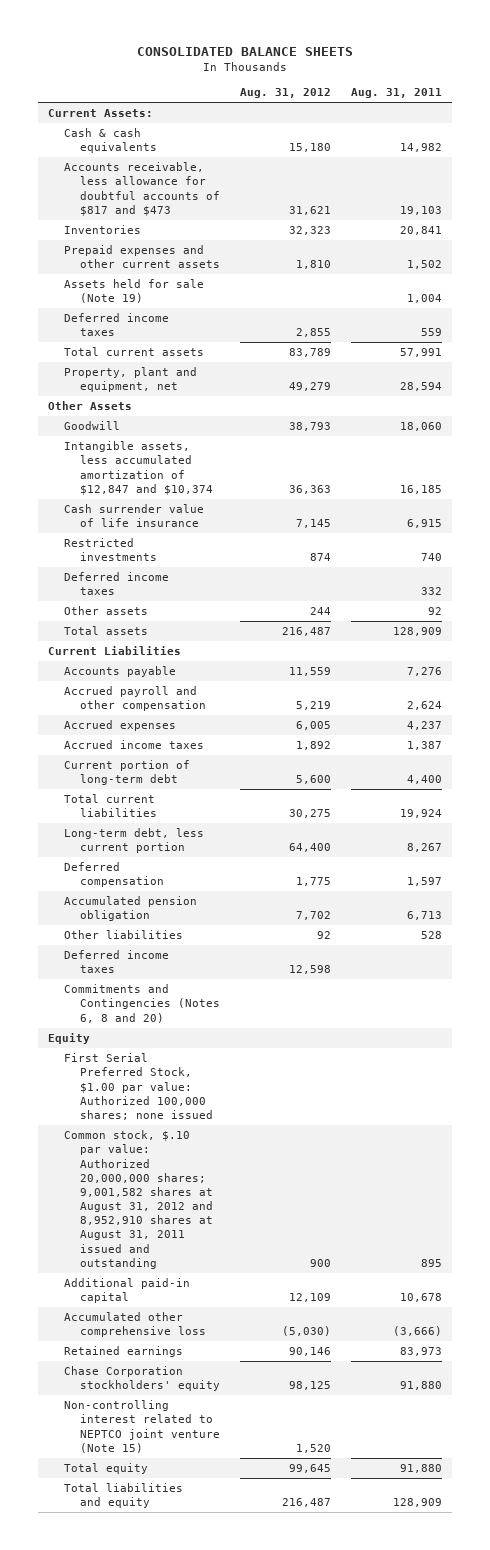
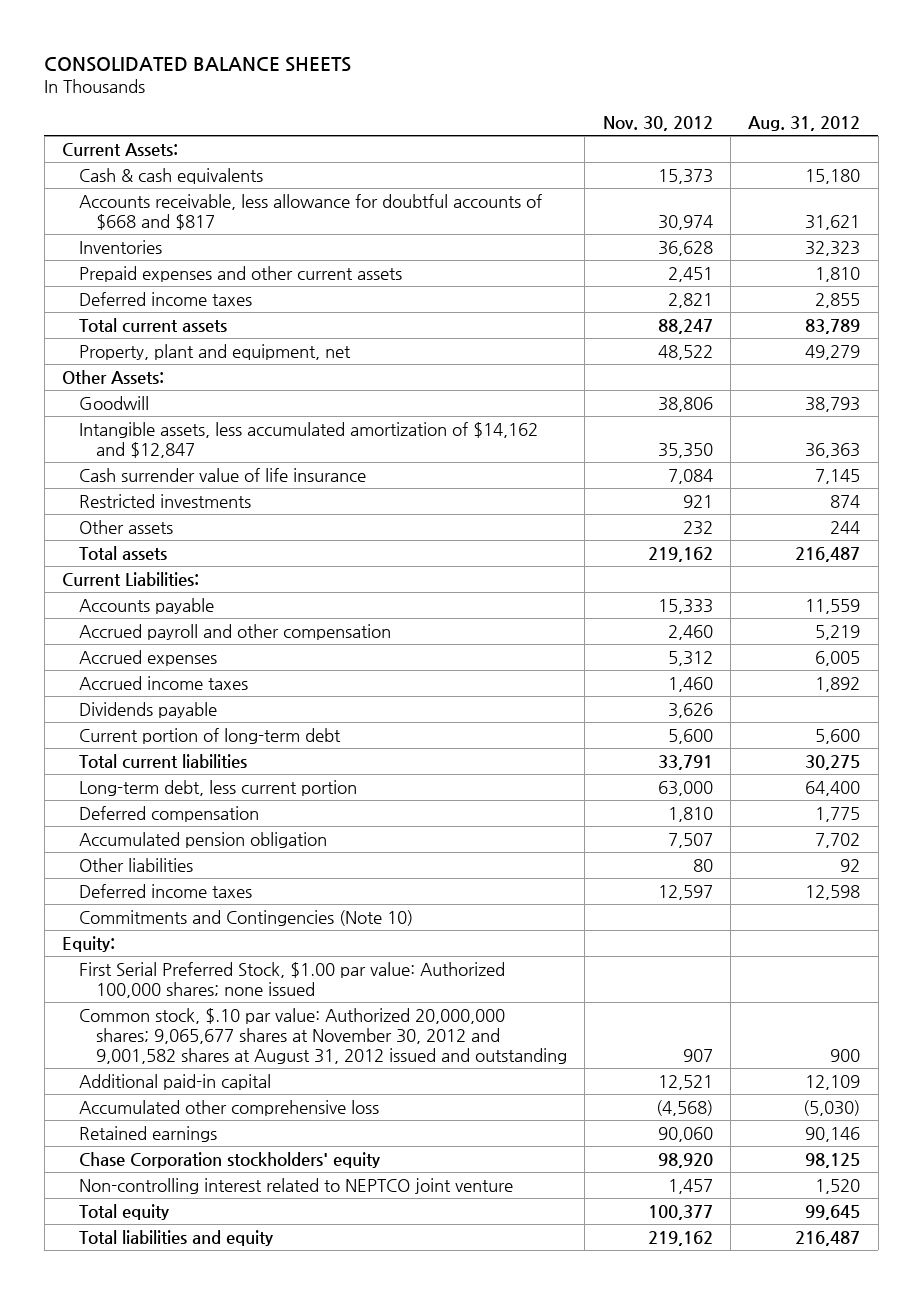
[350,88,442,99] Aug. 31, 2011 -> none
none -> [602,116,713,132] Nov. 30, 2012
[64,162,221,216] Accounts receivable, less allowance for doubtful accounts of $817 and $473 -> [79,193,543,230] Accounts receivable, less allowance for doubtful accounts of $668 and $817
[64,279,205,304] Assets held for sale (Note 19) -> none
[48,401,133,411] Other Assets -> [62,369,165,384] Other Assets:
[64,441,214,495] Intangible assets, less accumulated amortization of $12,847 and $10,374 -> [79,421,539,458] Intangible assets, less accumulated amortization of $14,162 and $12,847
[64,572,170,596] Deferred income taxes -> none
[48,646,182,656] Current Liabilities -> [62,571,200,586] Current Liabilities:
none -> [79,701,218,718] Dividends payable
[64,984,221,1023] Commitments and Contingencies (Notes 6, 8 and 20) -> [79,909,414,926] Commitments and Contingencies (Note 10)
[48,1033,91,1045] Equity -> [62,935,116,952] Equity:
[64,1130,214,1269] Common stock, $.10 par value: Authorized 20,000,000 shares; 9,001,582 shares at August 31, 2012 and 8,952,910 shares at August 31, 2011 issued and outstanding -> [79,1007,567,1064] Common stock, $.10 par value: Authorized 20,000,000 shares; 9,065,677 shares at November 30, 2012 and 9,001,582 shares at August 31, 2012 issued and outstanding
[64,1400,221,1453] Non-controlling interest related to NEPTCO joint venture (Note 15) -> [79,1177,514,1194] Non-controlling interest related to NEPTCO joint venture

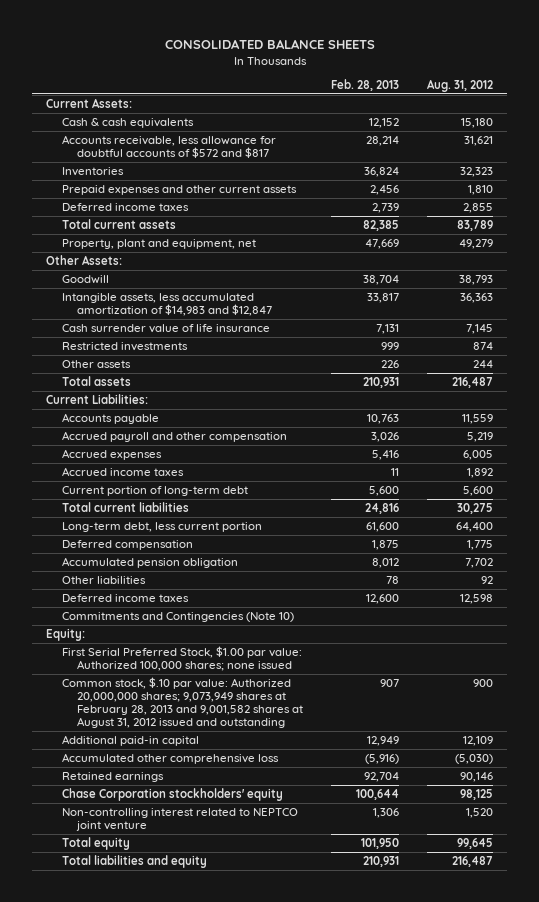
[602,116,713,132] Nov. 30, 2012 -> none
none -> [331,78,400,91] Feb. 28, 2013
[79,193,543,230] Accounts receivable, less allowance for doubtful accounts of $668 and $817 -> [61,134,276,159] Accounts receivable, less allowance for doubtful accounts of $572 and $817
[79,421,539,458] Intangible assets, less accumulated amortization of $14,162 and $12,847 -> [61,292,273,317] Intangible assets, less accumulated amortization of $14,983 and $12,847
[79,701,218,718] Dividends payable -> none
[79,1007,567,1064] Common stock, $.10 par value: Authorized 20,000,000 shares; 9,065,677 shares at November 30, 2012 and 9,001,582 shares at August 31, 2012 issued and outstanding -> [61,676,304,729] Common stock, $.10 par value: Authorized 20,000,000 shares; 9,073,949 shares at February 28, 2013 and 9,001,582 shares at August 31, 2012 issued and outstanding

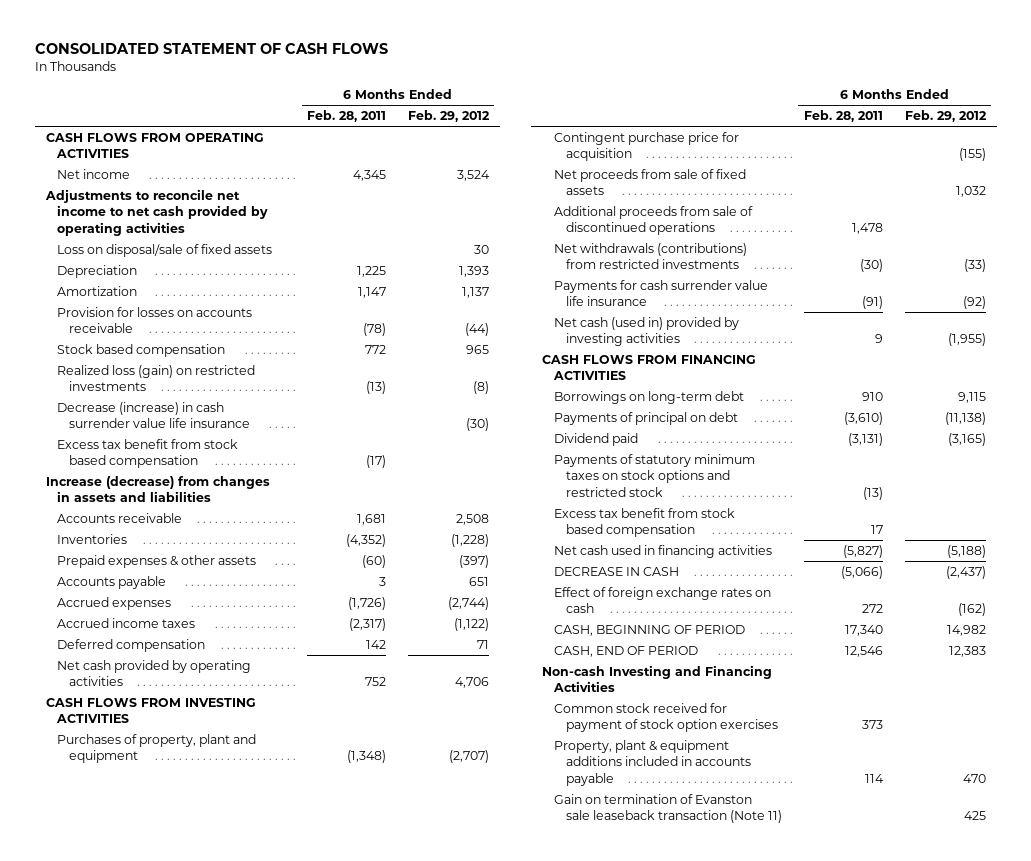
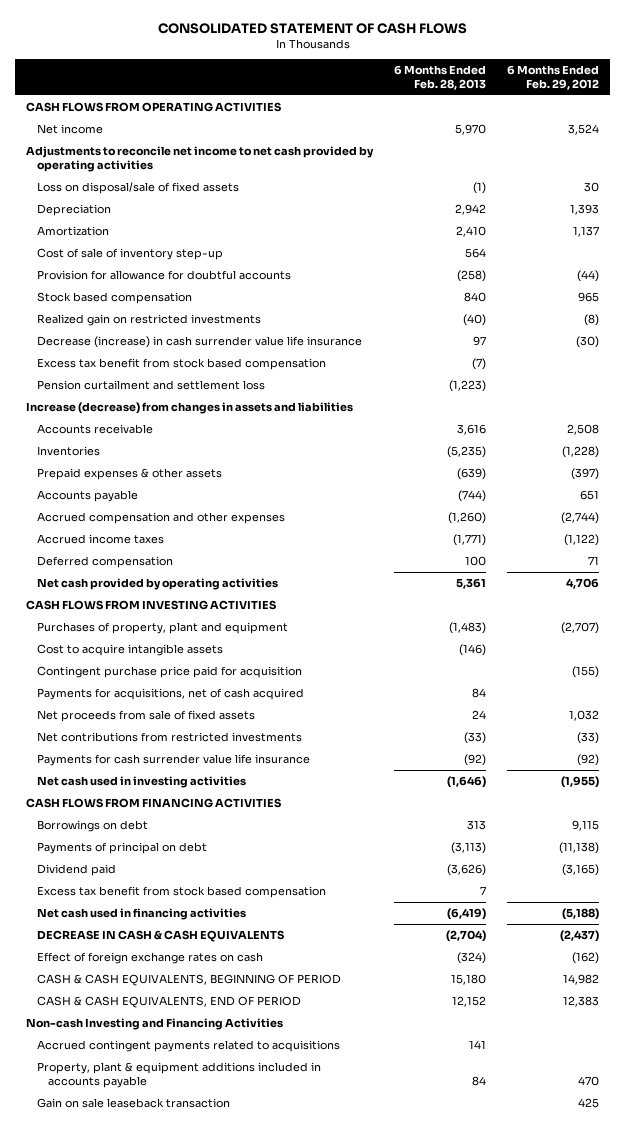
[307,110,387,123] Feb. 28, 2011 -> none
none -> [394,64,487,91] 6 Months Ended Feb. 28, 2013
none -> [36,248,223,261] Cost of sale of inventory step-up
[57,306,253,334] Provision for losses on accounts receivable -> [36,270,291,281] Provision for allowance for doubtful accounts
[57,364,256,392] Realized loss (gain) on restricted investments -> [36,314,261,327] Realized gain on restricted investments
none -> [36,380,265,391] Pension curtailment and settlement loss
[57,596,172,610] Accrued expenses -> [36,512,285,525] Accrued compensation and other expenses
none -> [36,644,223,657] Cost to acquire intangible assets
[554,131,740,162] Contingent purchase price for acquisition -> [36,666,302,679] Contingent purchase price paid for acquisition
none -> [36,688,304,701] Payments for acquisitions, net of cash acquired
[554,205,754,236] Additional proceeds from sale of discontinued operations -> none
[554,242,748,270] Net withdrawals (contributions) from restricted investments -> [36,732,302,743] Net contributions from restricted investments
[554,316,740,347] Net cash (used in) provided by investing activities -> [36,776,246,789] Net cash used in investing activities
[554,390,745,404] Borrowings on long-term debt -> [36,820,148,833] Borrowings on debt
[554,453,756,497] Payments of statutory minimum taxes on stock options and restricted stock -> none
[554,566,680,576] DECREASE IN CASH -> [36,930,284,943] DECREASE IN CASH & CASH EQUIVALENTS
[554,624,746,636] CASH, BEGINNING OF PERIOD -> [36,974,341,987] CASH & CASH EQUIVALENTS, BEGINNING OF PERIOD
[554,645,699,657] CASH, END OF PERIOD -> [36,996,301,1009] CASH & CASH EQUIVALENTS, END OF PERIOD
[554,702,778,733] Common stock received for payment of stock option exercises -> none
none -> [36,1040,340,1053] Accrued contingent payments related to acquisitions
[554,793,782,824] Gain on termination of Evanston sale leaseback transaction (Note 11) -> [36,1098,230,1109] Gain on sale leaseback transaction

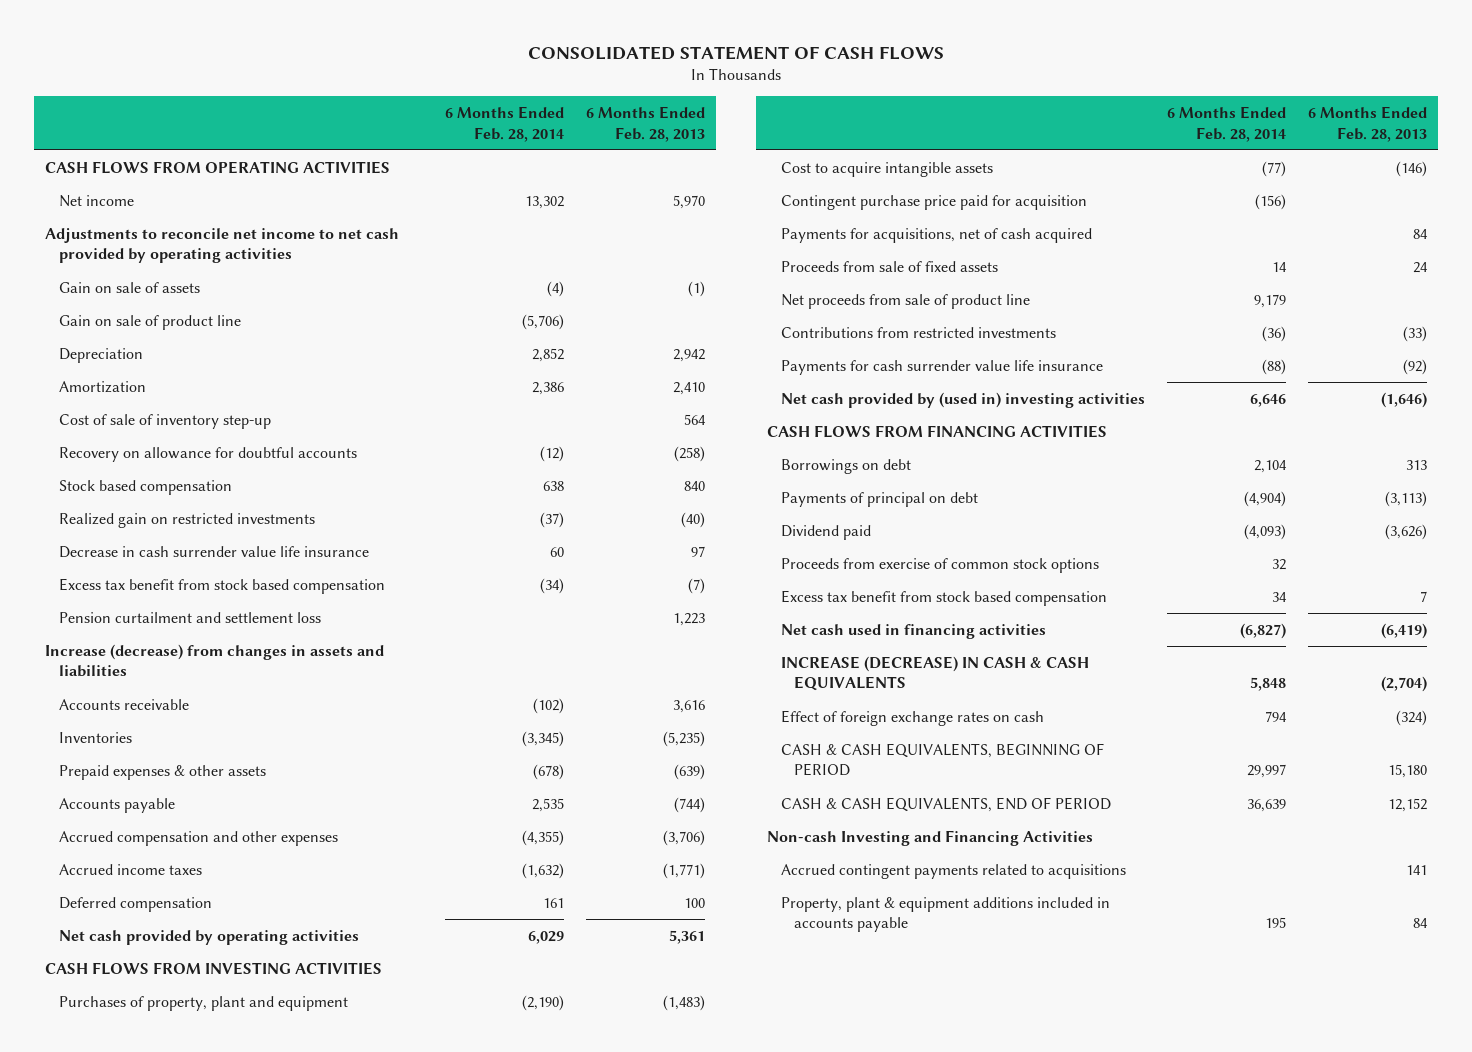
[507,64,600,91] 6 Months Ended Feb. 29, 2012 -> none
none -> [444,106,564,142] 6 Months Ended Feb. 28, 2014
[36,182,239,195] Loss on disposal/sale of fixed assets -> [58,281,200,293] Gain on sale of assets
none -> [58,314,241,330] Gain on sale of product line
[36,270,291,281] Provision for allowance for doubtful accounts -> [58,446,357,462] Recovery on allowance for doubtful accounts
[36,336,362,349] Decrease (increase) in cash surrender value life insurance -> [58,545,369,558] Decrease in cash surrender value life insurance
[449,380,487,393] (1,223) -> [672,612,705,626] 1,223
[448,512,487,525] (1,260) -> [662,829,705,846] (3,706)
[36,710,255,723] Net proceeds from sale of fixed assets -> [780,260,998,272] Proceeds from sale of fixed assets
none -> [780,293,1030,309] Net proceeds from sale of product line
[36,732,302,743] Net contributions from restricted investments -> [780,326,1056,338] Contributions from restricted investments
[36,776,246,789] Net cash used in investing activities -> [780,391,1145,408] Net cash provided by (used in) investing activities
none -> [780,557,1099,573] Proceeds from exercise of common stock options
[36,930,284,943] DECREASE IN CASH & CASH EQUIVALENTS -> [780,655,1089,692] INCREASE (DECREASE) IN CASH & CASH EQUIVALENTS
[36,1098,230,1109] Gain on sale leaseback transaction -> none

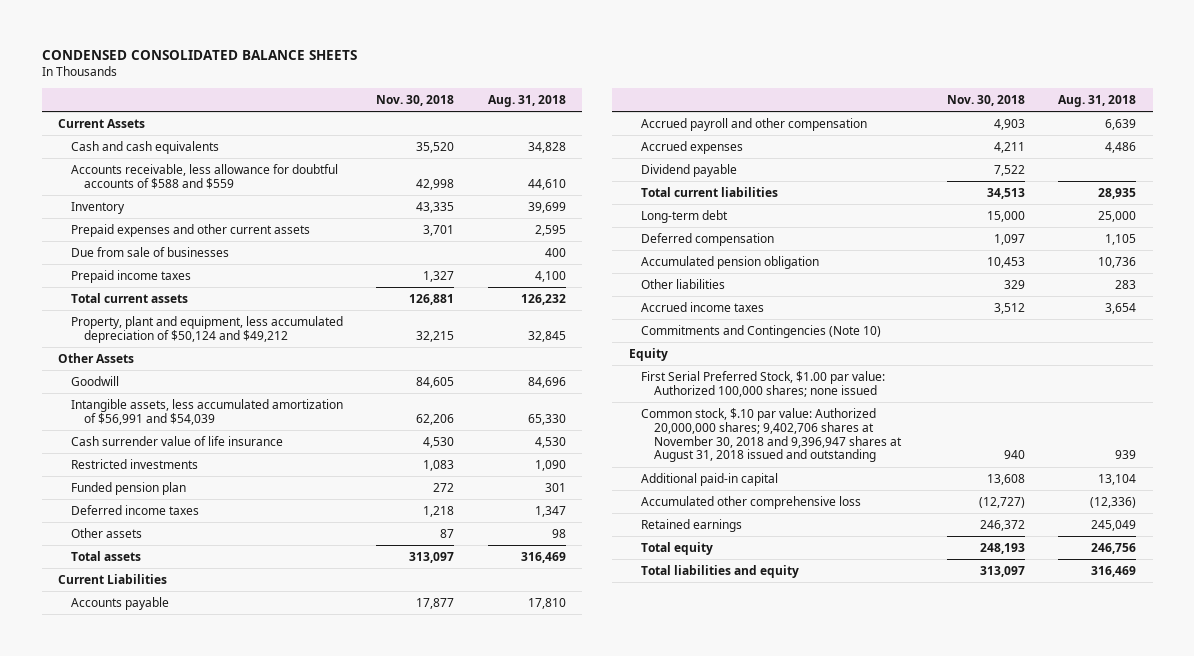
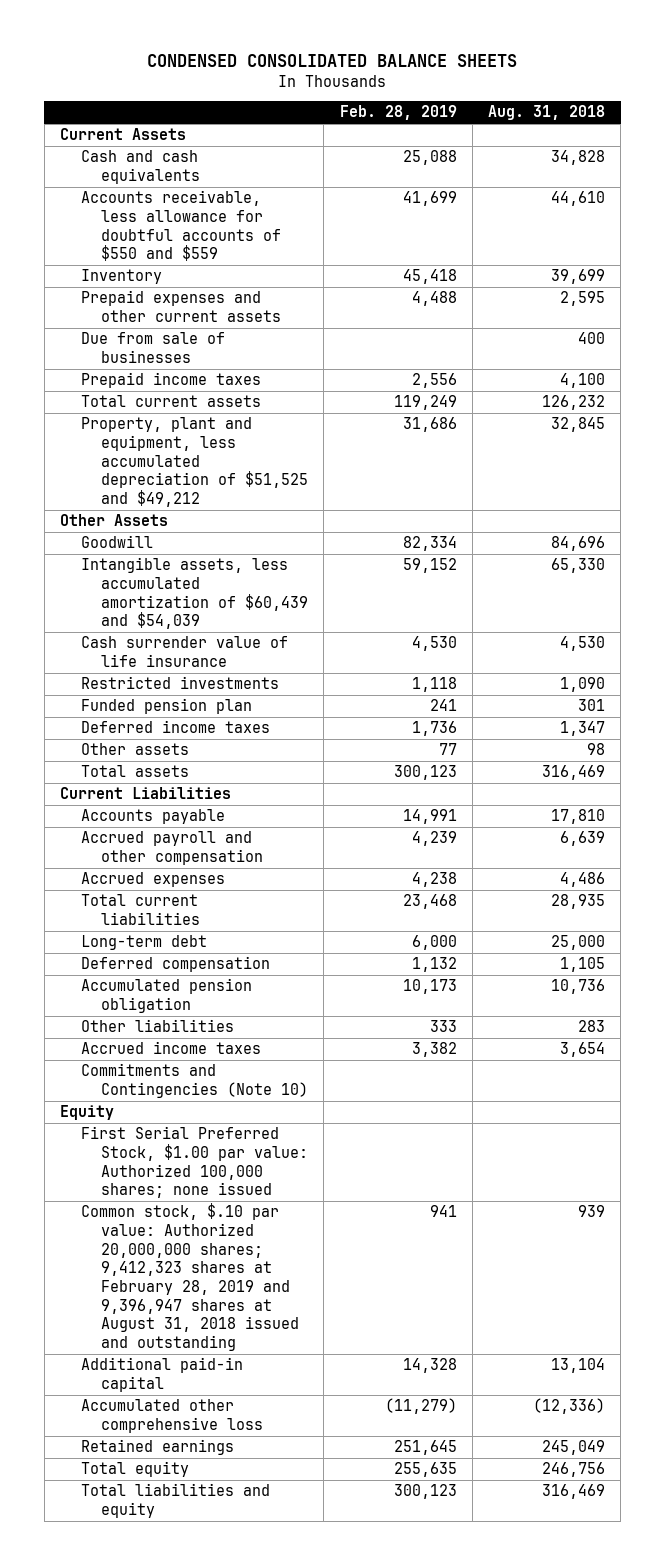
[376,95,455,107] Nov. 30, 2018 -> none
none -> [339,105,457,121] Feb. 28, 2019
[70,163,338,189] Accounts receivable, less allowance for doubtful accounts of $588 and $559 -> [80,190,282,262] Accounts receivable, less allowance for doubtful accounts of $550 and $559
[70,315,343,343] Property, plant and equipment, less accumulated depreciation of $50,124 and $49,212 -> [80,417,309,508] Property, plant and equipment, less accumulated depreciation of $51,525 and $49,212
[70,398,343,425] Intangible assets, less accumulated amortization of $56,991 and $54,039 -> [80,557,309,630] Intangible assets, less accumulated amortization of $60,439 and $54,039
[641,163,738,177] Dividend payable -> none
[641,407,902,463] Common stock, $.10 par value: Authorized 20,000,000 shares; 9,402,706 shares at November 30, 2018 and 9,396,947 shares at August 31, 2018 issued and outstanding -> [80,1203,300,1352] Common stock, $.10 par value: Authorized 20,000,000 shares; 9,412,323 shares at February 28, 2019 and 9,396,947 shares at August 31, 2018 issued and outstanding

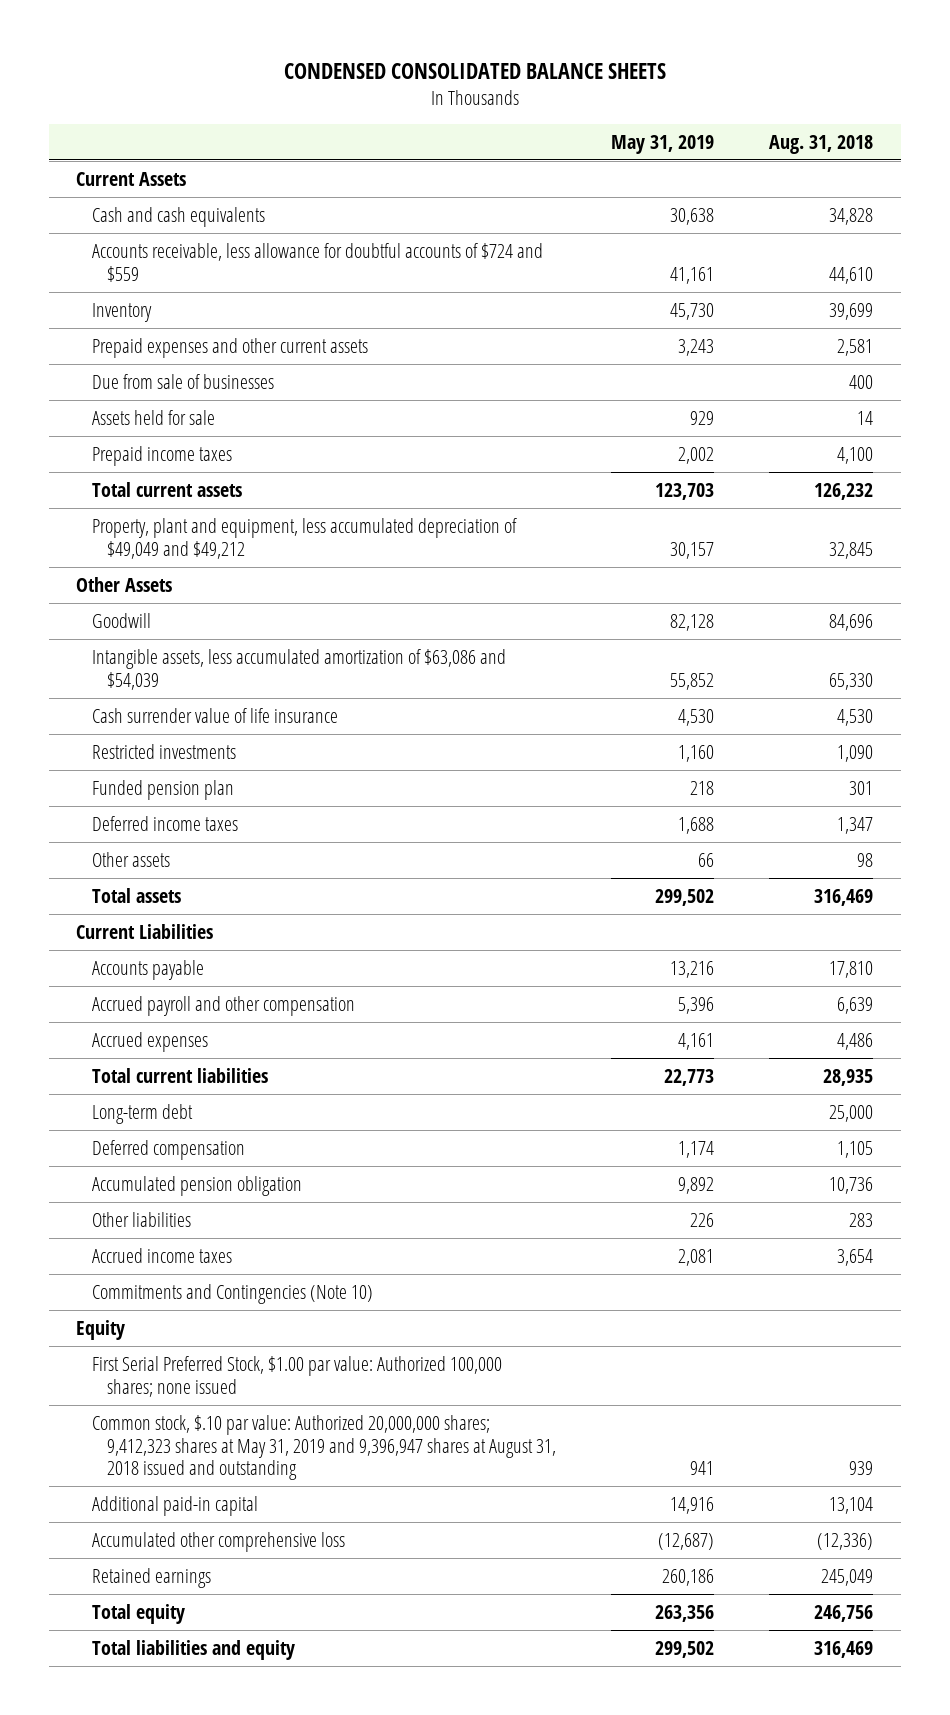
[339,105,457,121] Feb. 28, 2019 -> none
none -> [611,134,715,154] May 31, 2019
[80,190,282,262] Accounts receivable, less allowance for doubtful accounts of $550 and $559 -> [91,242,543,282] Accounts receivable, less allowance for doubtful accounts of $724 and $559
[559,291,605,307] 2,595 -> [837,338,874,356] 2,581
none -> [91,409,215,425] Assets held for sale
[80,417,309,508] Property, plant and equipment, less accumulated depreciation of $51,525 and $49,212 -> [91,517,517,559] Property, plant and equipment, less accumulated depreciation of $49,049 and $49,212
[80,557,309,630] Intangible assets, less accumulated amortization of $60,439 and $54,039 -> [91,648,506,690] Intangible assets, less accumulated amortization of $63,086 and $54,039
[80,1203,300,1352] Common stock, $.10 par value: Authorized 20,000,000 shares; 9,412,323 shares at February 28, 2019 and 9,396,947 shares at August 31, 2018 issued and outstanding -> [91,1414,556,1481] Common stock, $.10 par value: Authorized 20,000,000 shares; 9,412,323 shares at May 31, 2019 and 9,396,947 shares at August 31, 2018 issued and outstanding

